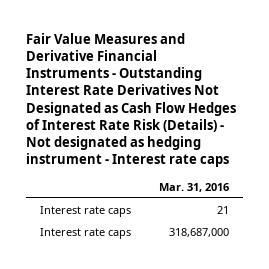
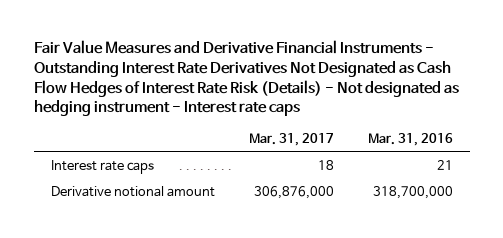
none -> [248,132,334,146] Mar. 31, 2017
[40,228,132,240] Interest rate caps -> none
none -> [50,185,215,197] Derivative notional amount

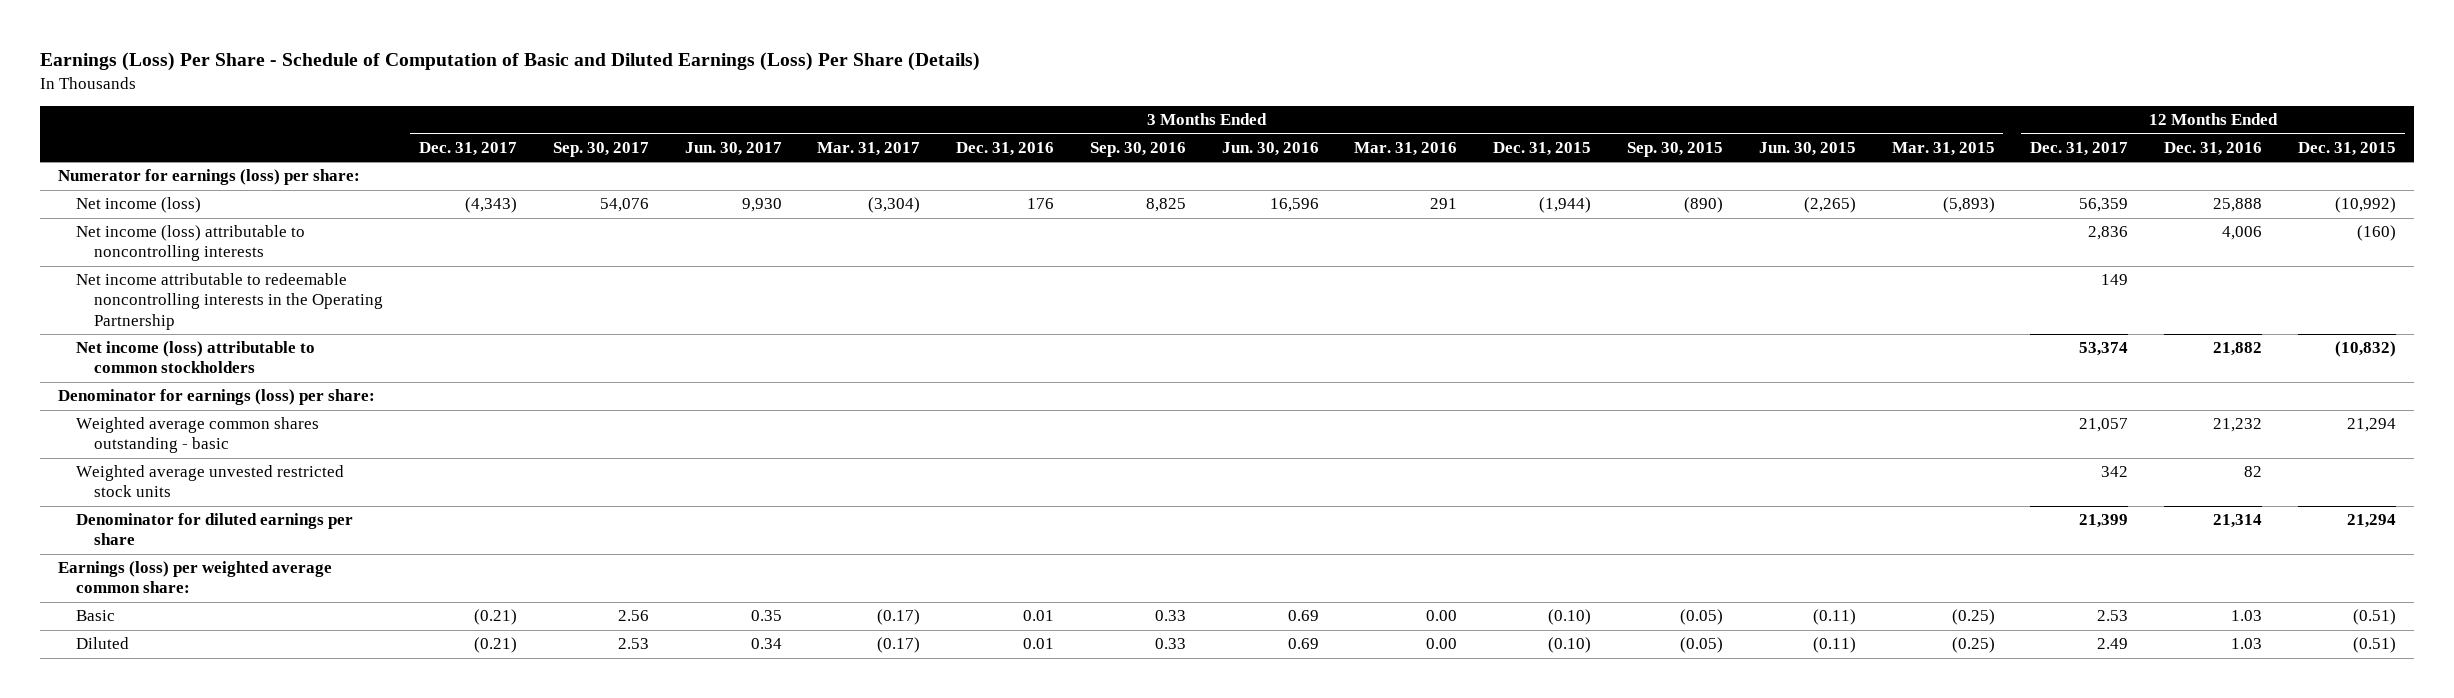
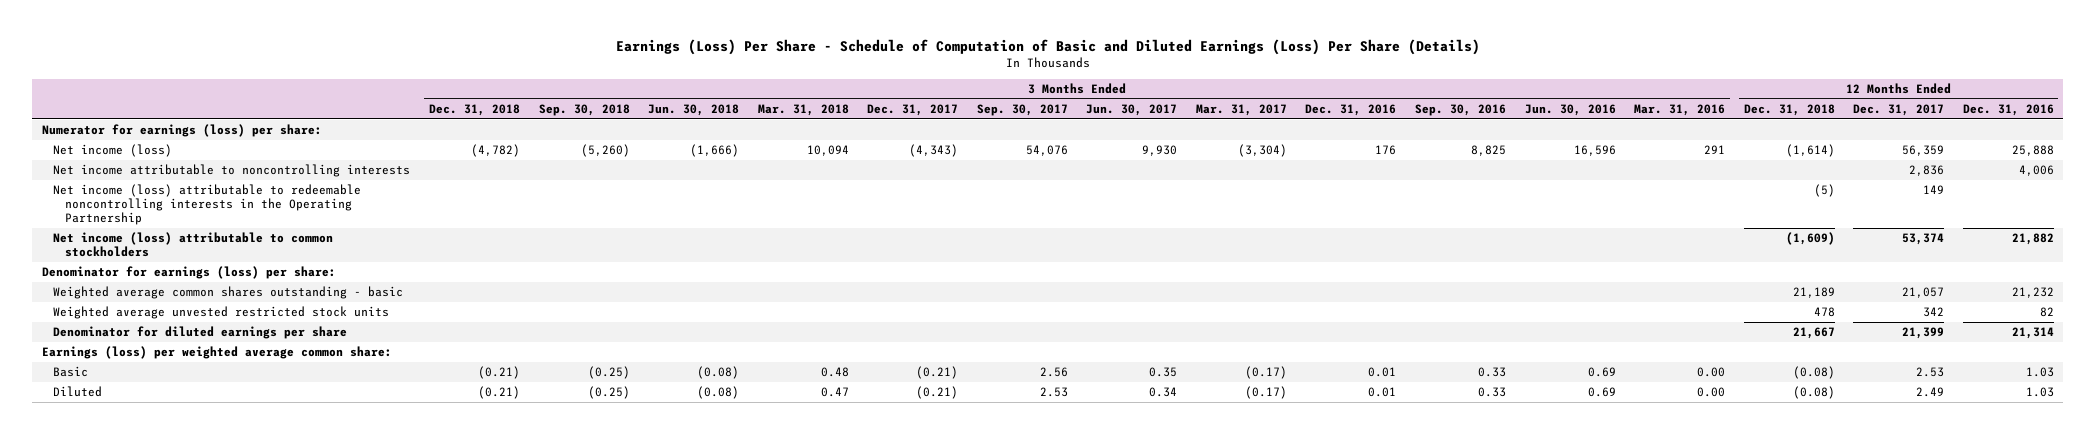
[1493,141,1592,156] Dec. 31, 2015 -> none
[1626,141,1723,157] Sep. 30, 2015 -> none
[1758,141,1856,156] Jun. 30, 2015 -> none
[1891,141,1995,156] Mar. 31, 2015 -> none
[2297,141,2396,156] Dec. 31, 2015 -> none
none -> [428,104,520,117] Dec. 31, 2018
none -> [538,104,630,117] Sep. 30, 2018
none -> [648,104,740,117] Jun. 30, 2018
none -> [757,104,849,117] Mar. 31, 2018
none -> [1743,104,1835,117] Dec. 31, 2018
[76,225,306,262] Net income (loss) attributable to noncontrolling interests -> [53,164,411,178] Net income attributable to noncontrolling interests
[76,273,384,330] Net income attributable to redeemable noncontrolling interests in the Operating Partnership -> [53,184,362,225] Net income (loss) attributable to redeemable noncontrolling interests in the Operating Partnership

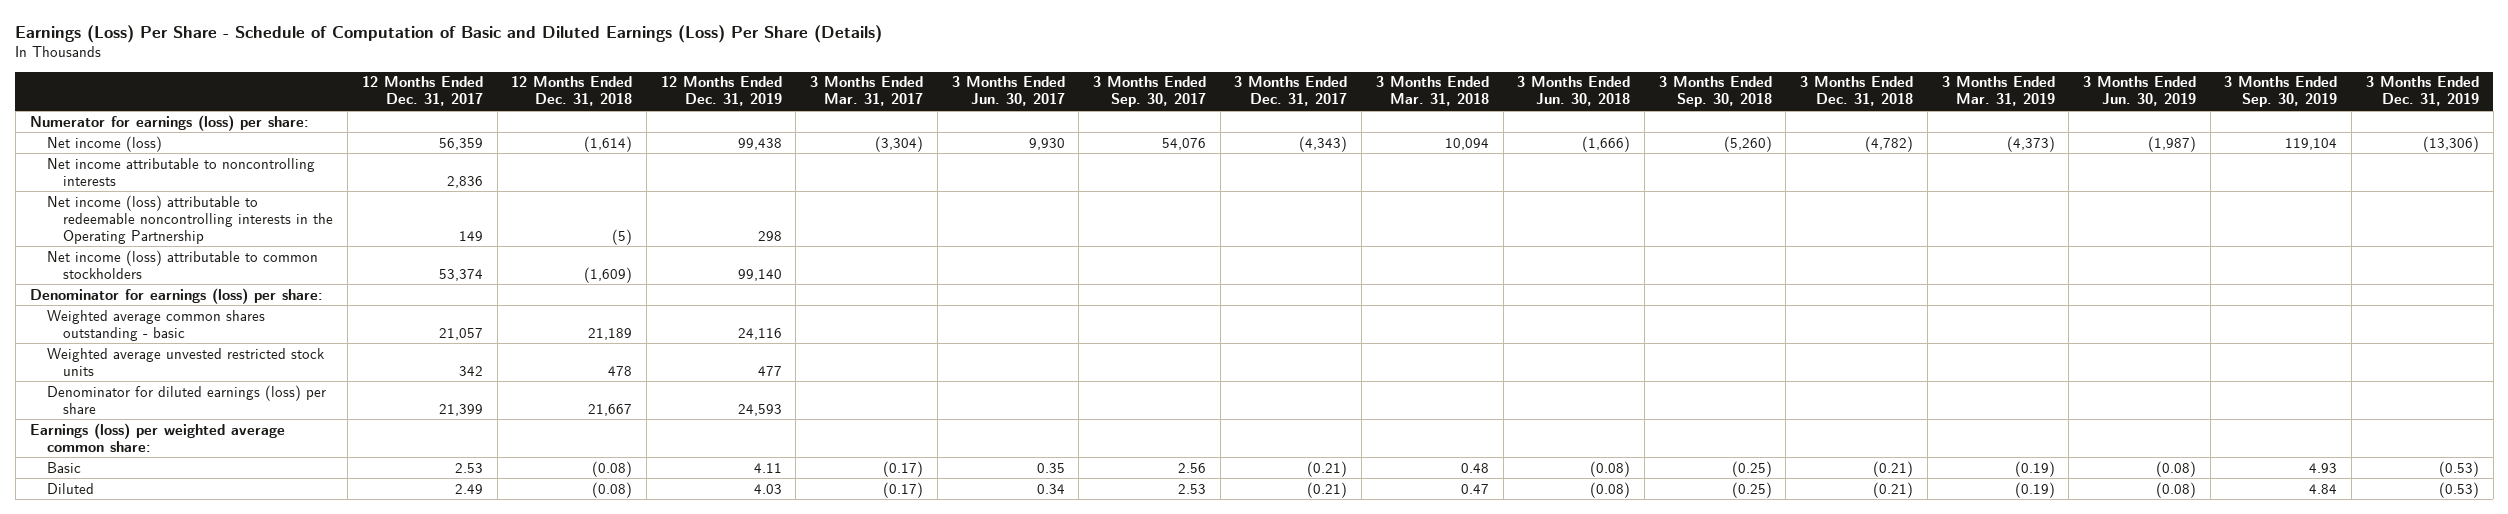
[1305,104,1397,117] Dec. 31, 2016 -> none
[1414,104,1506,117] Sep. 30, 2016 -> none
[1524,104,1616,117] Jun. 30, 2016 -> none
[1634,104,1726,117] Mar. 31, 2016 -> none
[1962,104,2054,117] Dec. 31, 2016 -> none
none -> [660,76,782,107] 12 Months Ended Dec. 31, 2019
none -> [1941,76,2055,107] 3 Months Ended Mar. 31, 2019
none -> [2083,76,2197,107] 3 Months Ended Jun. 30, 2019
none -> [2224,76,2338,108] 3 Months Ended Sep. 30, 2019
none -> [2365,76,2479,107] 3 Months Ended Dec. 31, 2019
[53,326,348,340] Denominator for diluted earnings per share -> [46,384,326,414] Denominator for diluted earnings (loss) per share

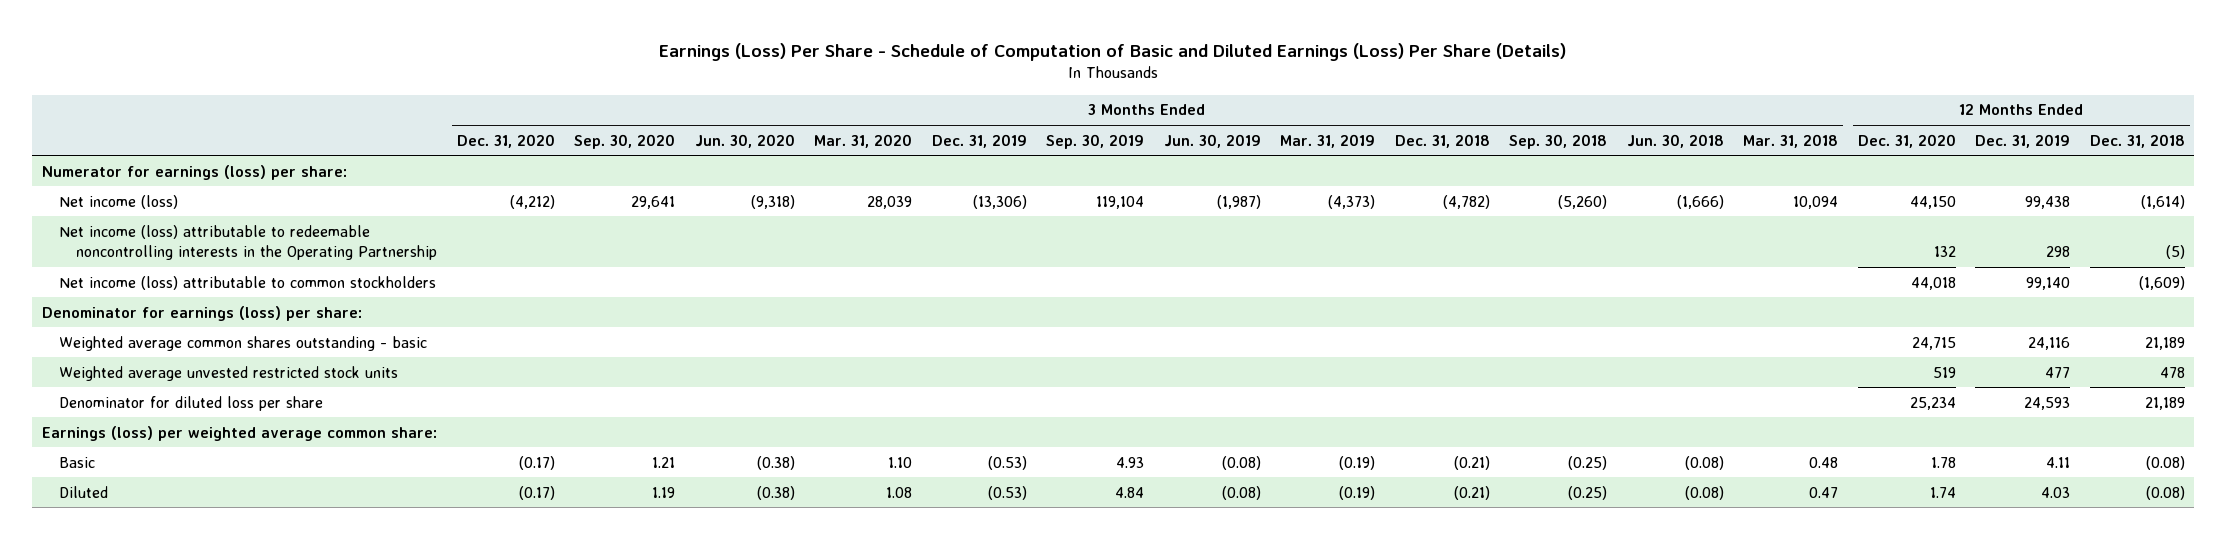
[361,76,483,107] 12 Months Ended Dec. 31, 2017 -> none
[810,76,924,107] 3 Months Ended Mar. 31, 2017 -> none
[951,76,1065,107] 3 Months Ended Jun. 30, 2017 -> none
[1093,76,1207,108] 3 Months Ended Sep. 30, 2017 -> none
[1234,76,1348,107] 3 Months Ended Dec. 31, 2017 -> none
none -> [456,133,555,148] Dec. 31, 2020
none -> [574,133,676,149] Sep. 30, 2020
none -> [694,133,795,148] Jun. 30, 2020
none -> [814,133,913,148] Mar. 31, 2020
none -> [1857,133,1956,148] Dec. 31, 2020
[46,157,315,186] Net income attributable to noncontrolling interests -> none
[46,384,326,414] Denominator for diluted earnings (loss) per share -> [58,395,323,411] Denominator for diluted loss per share
[588,403,633,416] 21,667 -> [2144,396,2185,410] 21,189

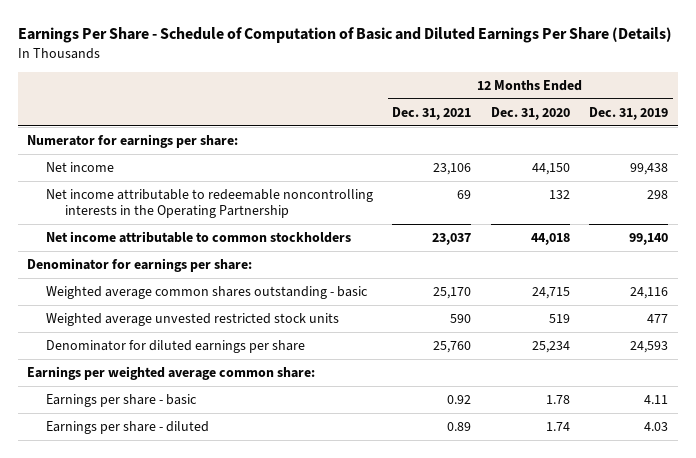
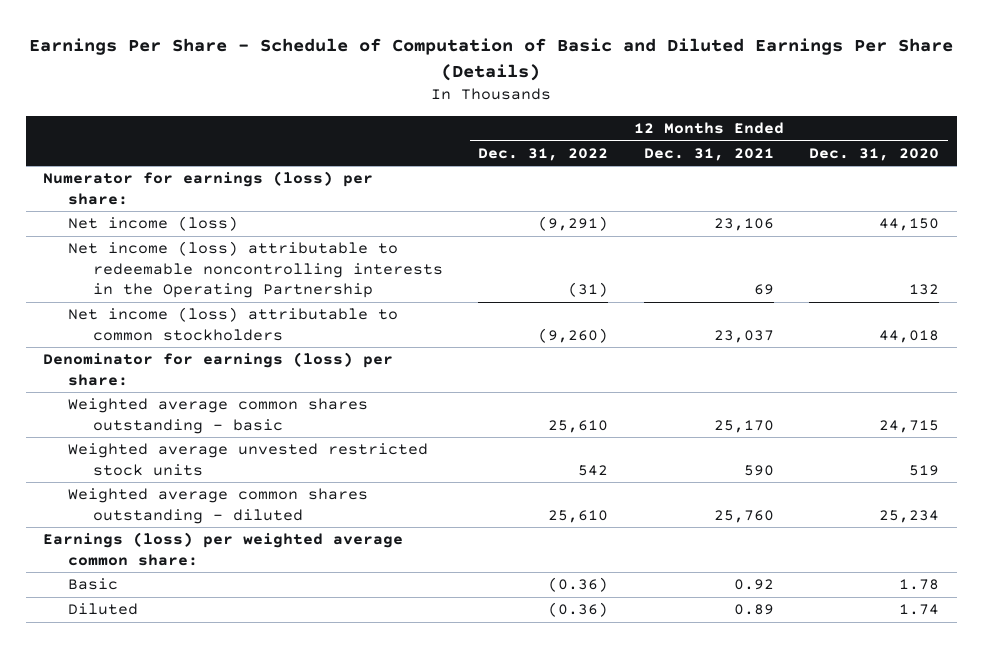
[589,106,669,120] Dec. 31, 2019 -> none
none -> [478,148,609,162] Dec. 31, 2022
[27,134,239,149] Numerator for earnings per share: -> [43,171,374,205] Numerator for earnings (loss) per share:
[45,162,114,173] Net income -> [68,216,239,232] Net income (loss)
[45,189,373,219] Net income attributable to redeemable noncontrolling interests in the Operating Partnership -> [68,241,444,299] Net income (loss) attributable to redeemable noncontrolling interests in the Operating Partnership
[45,231,351,244] Net income attributable to common stockholders -> [68,307,399,341] Net income (loss) attributable to common stockholders
[27,258,253,273] Denominator for earnings per share: -> [43,352,394,386] Denominator for earnings (loss) per share:
[45,340,305,354] Denominator for diluted earnings per share -> [68,488,369,524] Weighted average common shares outstanding - diluted
[27,366,316,381] Earnings per weighted average common share: -> [43,532,404,566] Earnings (loss) per weighted average common share:
[45,394,197,408] Earnings per share - basic -> [68,578,119,591] Basic
[45,421,209,435] Earnings per share - diluted -> [68,603,139,616] Diluted

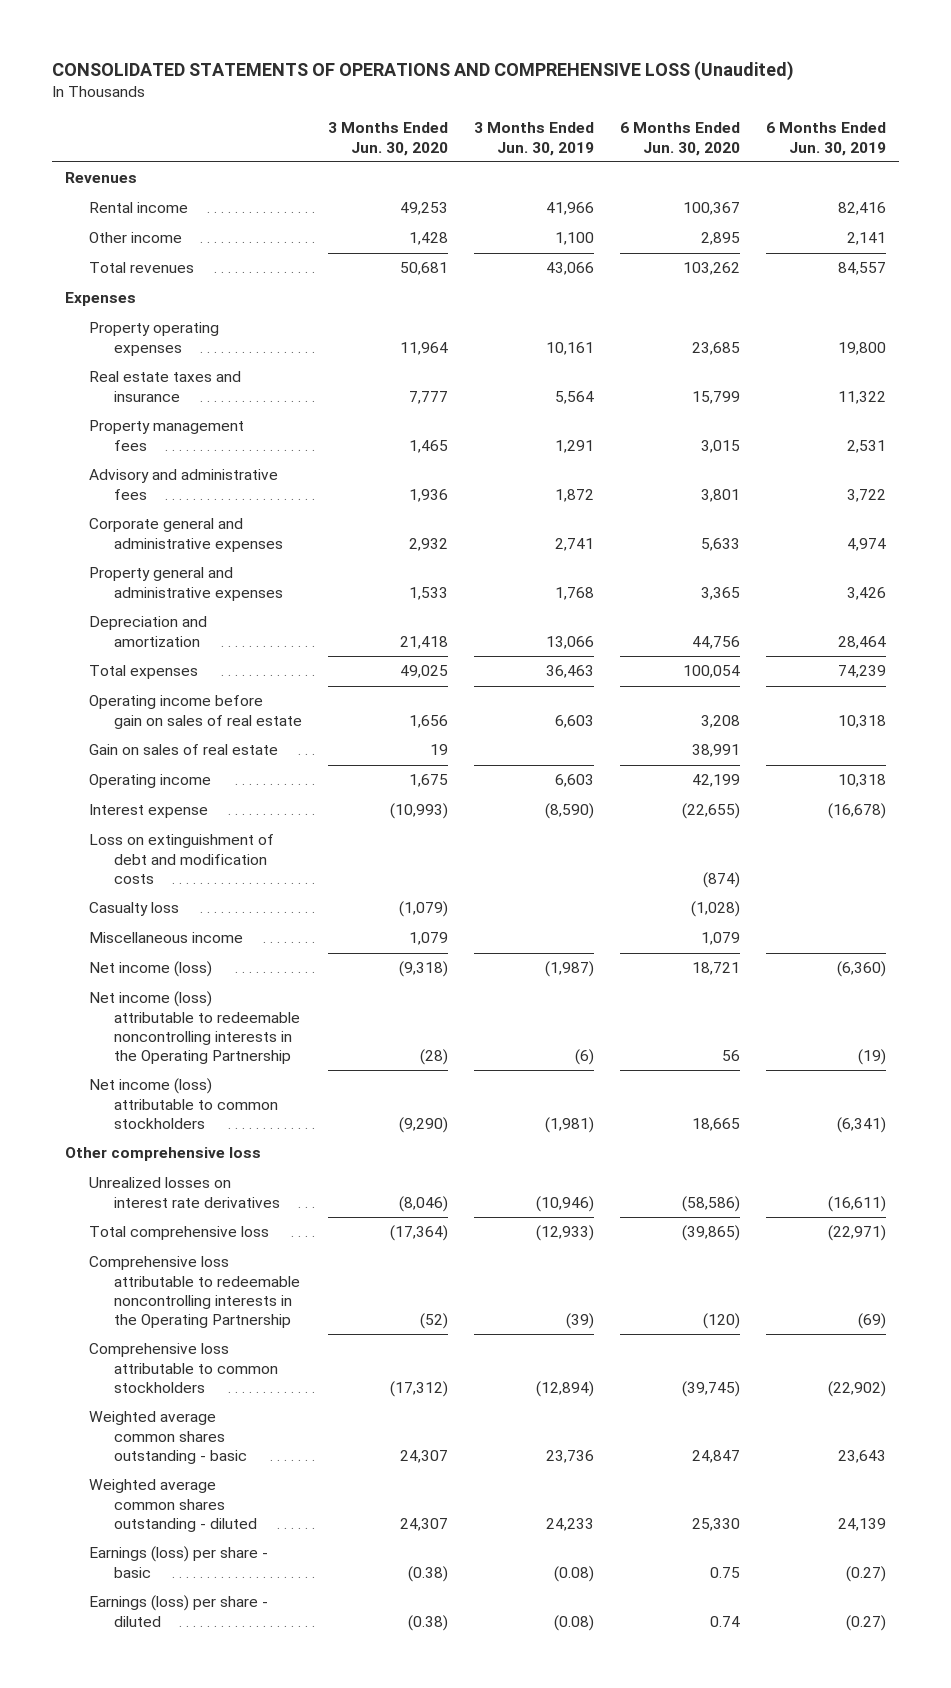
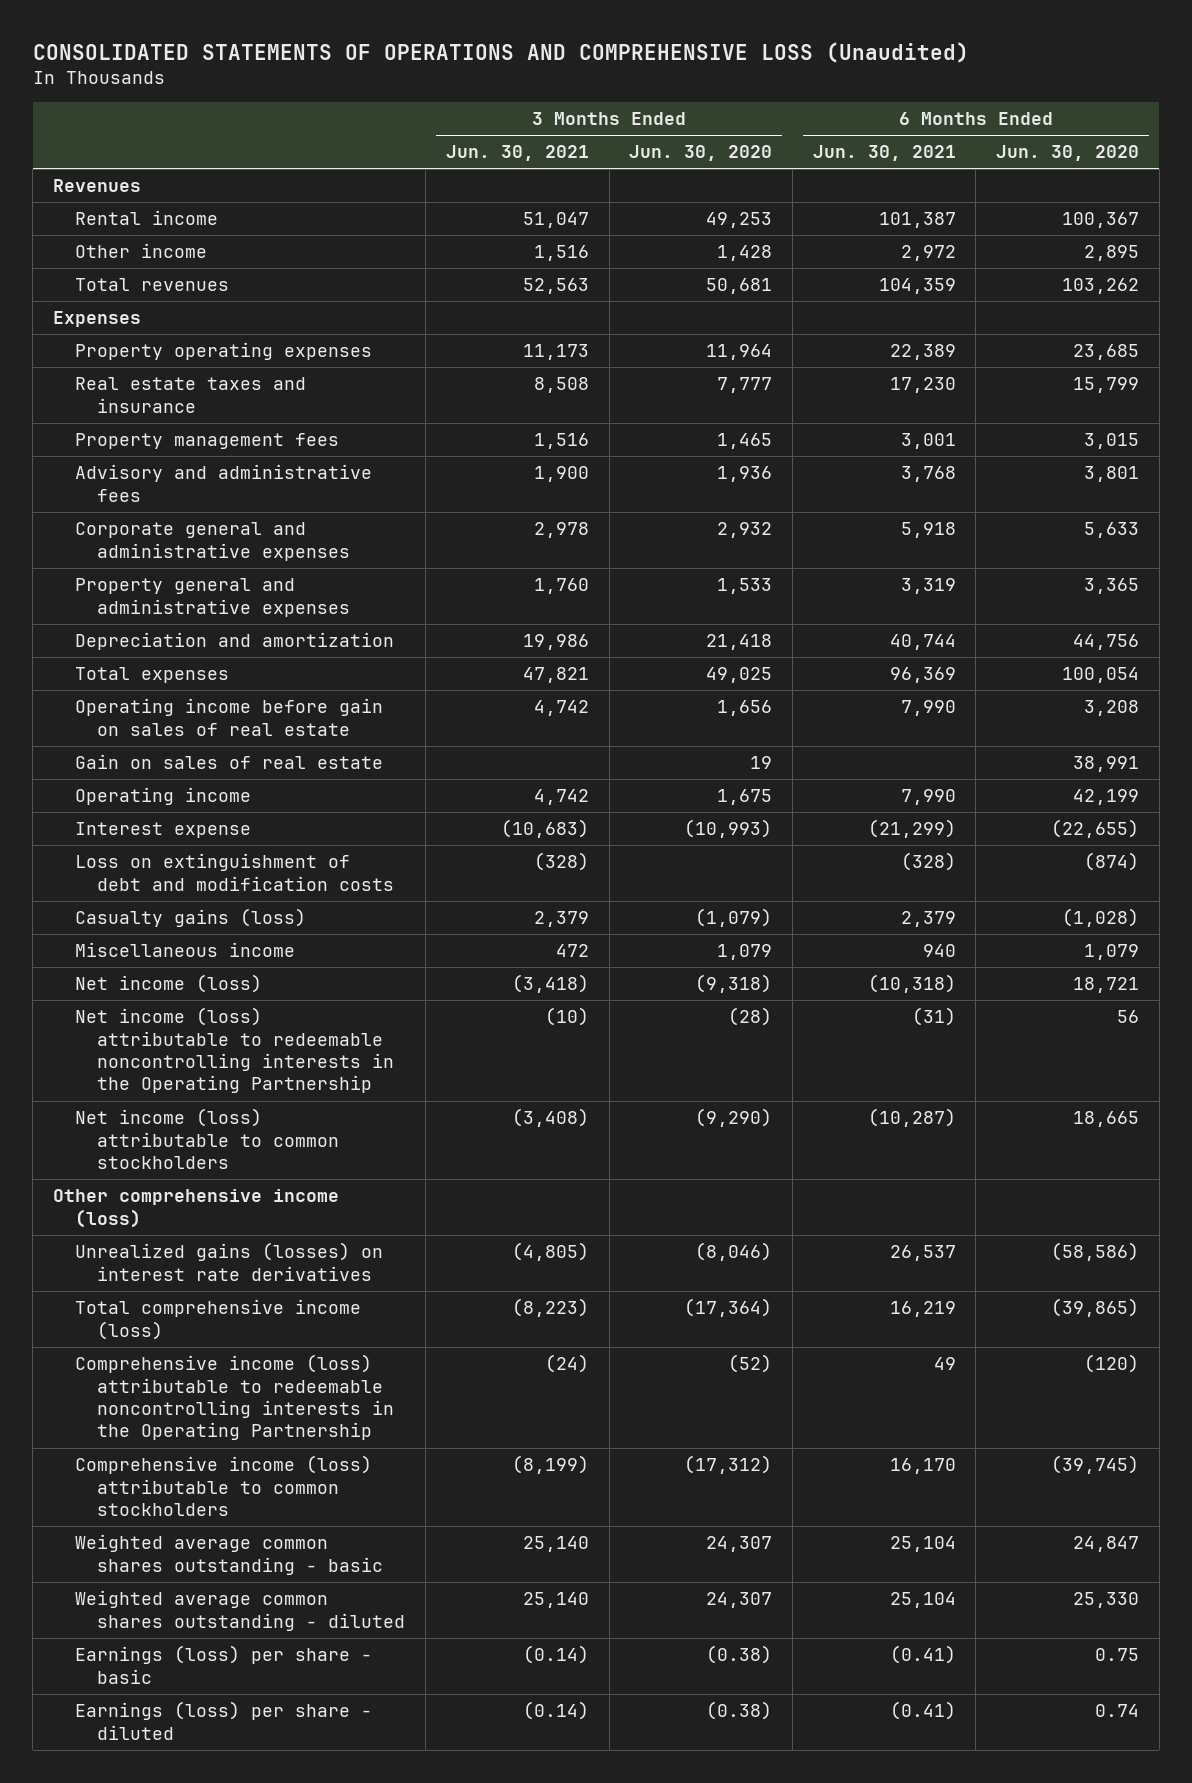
[474,122,595,156] 3 Months Ended Jun. 30, 2019 -> none
[766,122,887,156] 6 Months Ended Jun. 30, 2019 -> none
none -> [445,145,589,162] Jun. 30, 2021
none -> [812,145,956,162] Jun. 30, 2021
[89,902,180,917] Casualty loss -> [75,908,307,928] Casualty gains (loss)
[64,1147,261,1162] Other comprehensive loss -> [52,1189,339,1228] Other comprehensive income (loss)
[89,1177,280,1208] Unrealized losses on interest rate derivatives -> [75,1242,384,1281] Unrealized gains (losses) on interest rate derivatives
[89,1226,270,1241] Total comprehensive loss -> [75,1299,362,1340] Total comprehensive income (loss)
[89,1256,300,1329] Comprehensive loss attributable to redeemable noncontrolling interests in the Operating Partnership -> [75,1354,395,1441] Comprehensive income (loss) attributable to redeemable noncontrolling interests in the Operating Partnership
[89,1343,278,1393] Comprehensive loss attributable to common stockholders -> [75,1455,373,1516] Comprehensive income (loss) attributable to common stockholders

